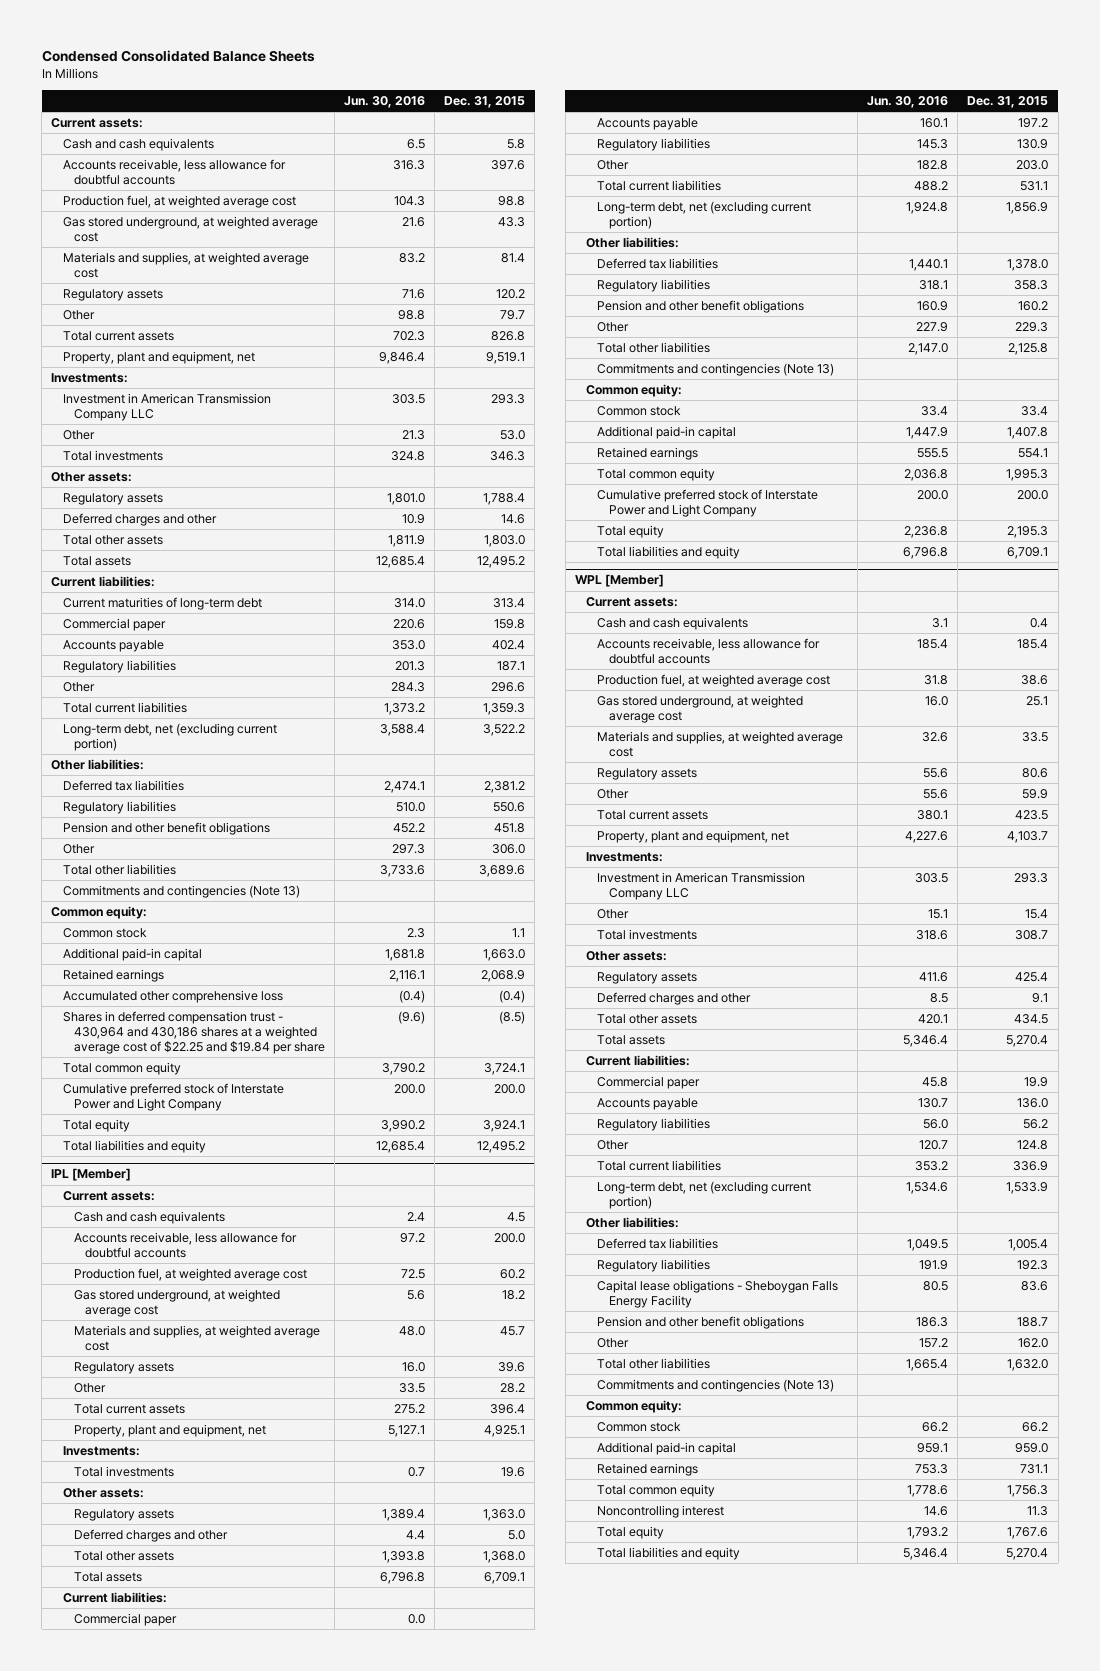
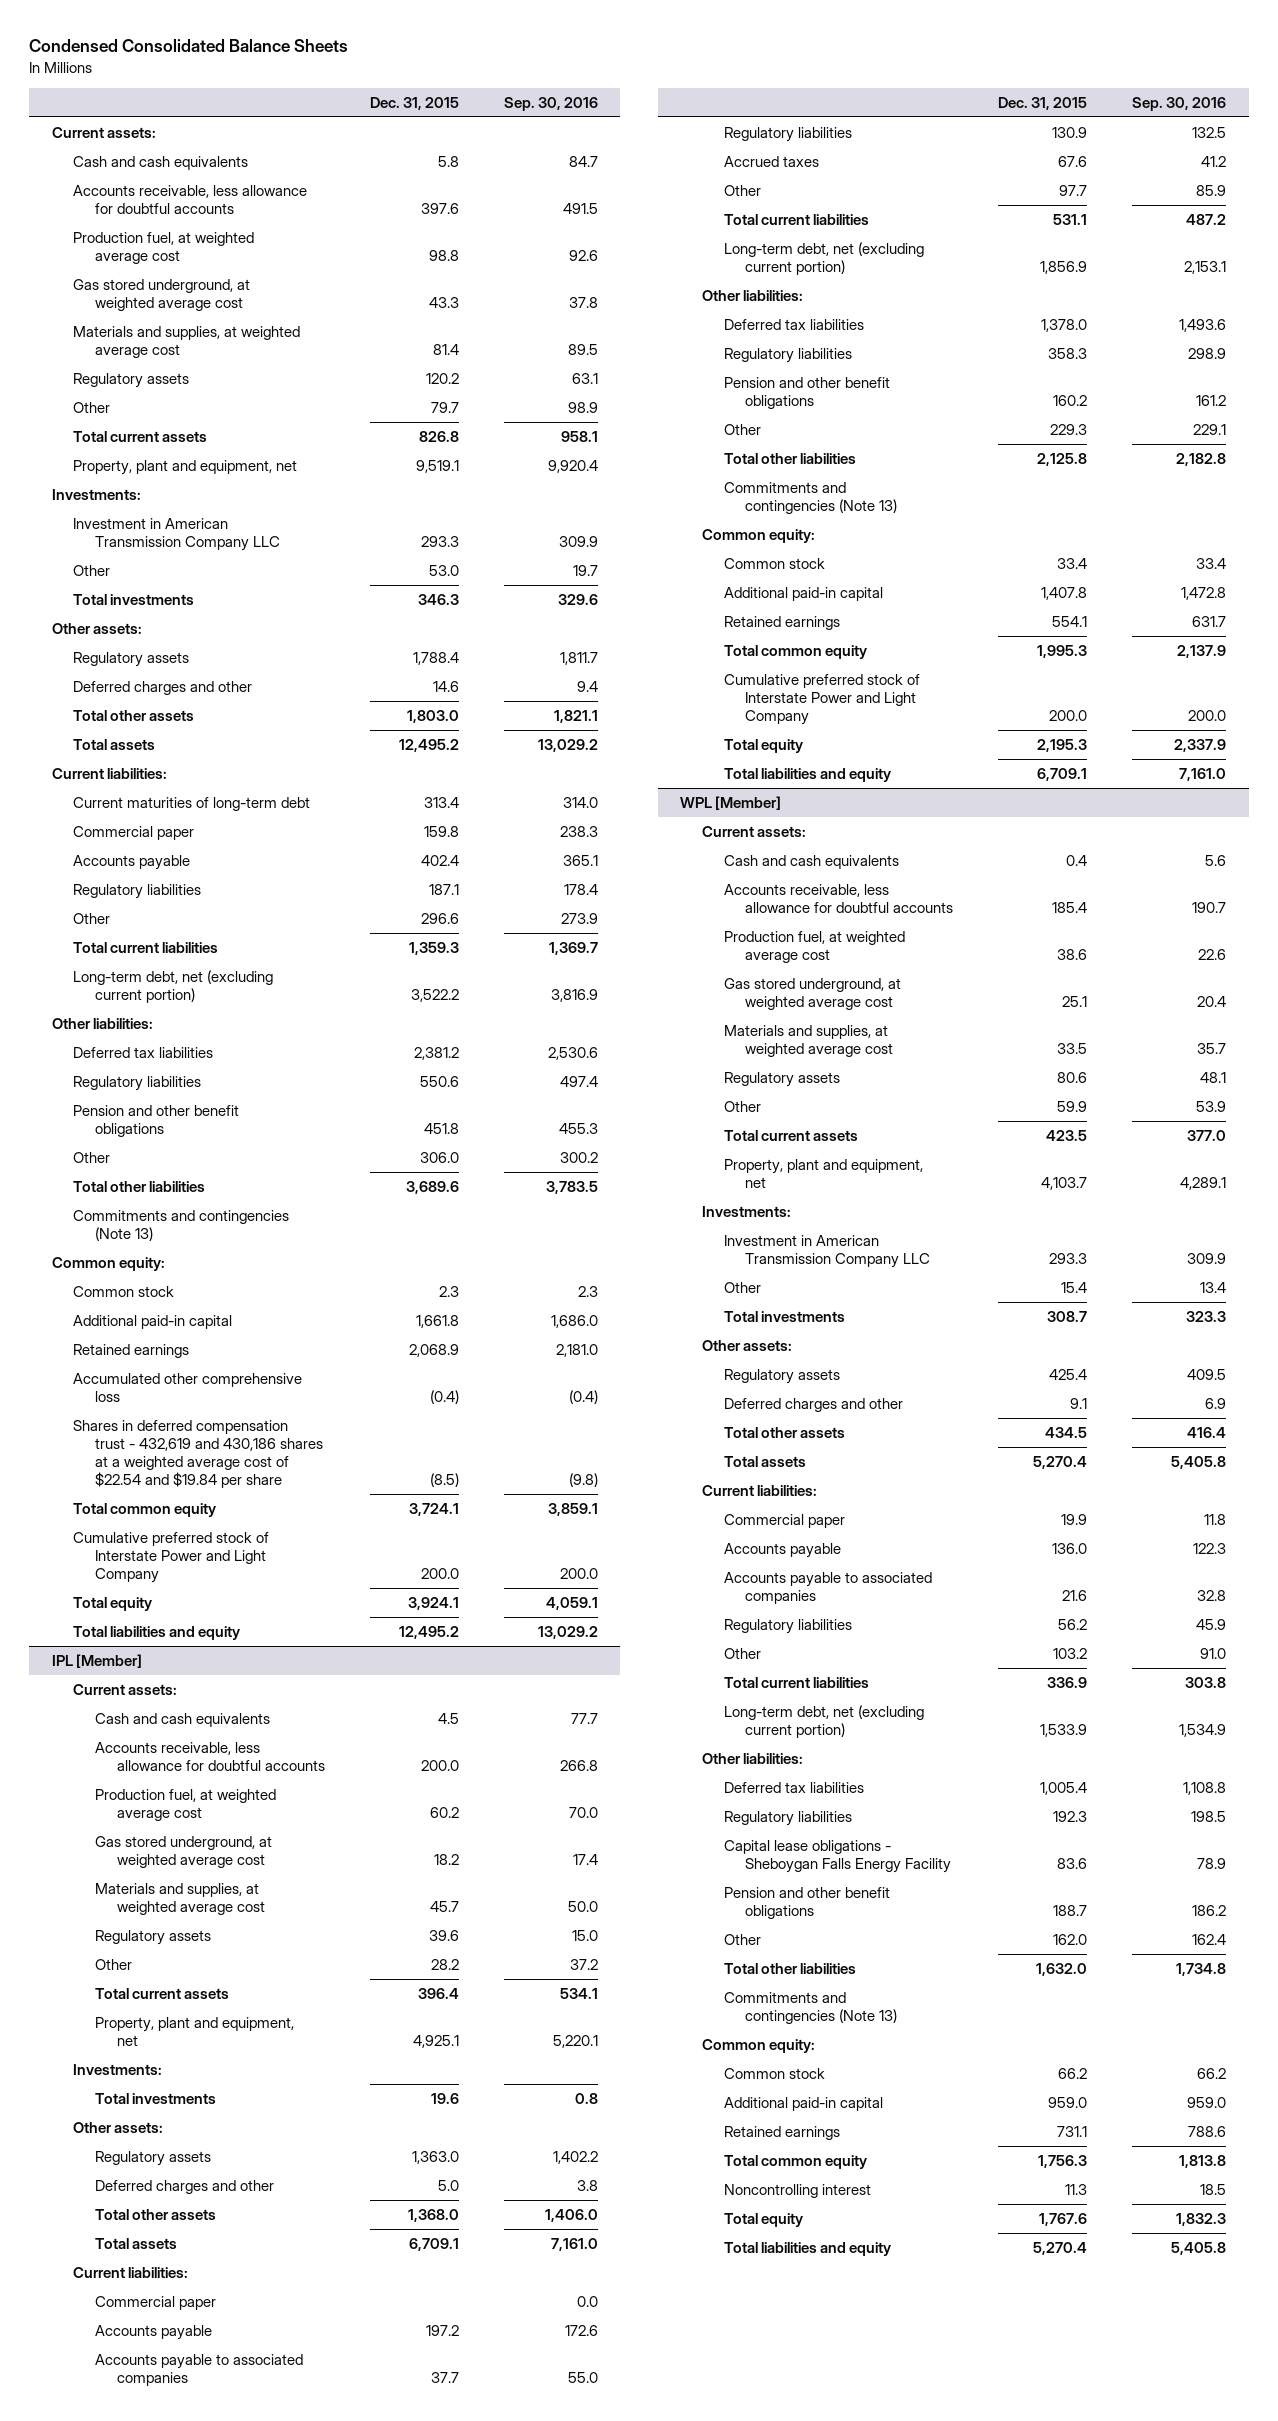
[344,95,426,108] Jun. 30, 2016 -> none
none -> [503,96,598,111] Sep. 30, 2016
[512,927,526,938] 1.1 -> [438,1285,459,1297] 2.3
[483,948,526,961] 1,663.0 -> [415,1314,459,1328] 1,661.8
[62,1010,325,1054] Shares in deferred compensation trust - 430,964 and 430,186 shares at a weighted average cost of $22.25 and $19.84 per share -> [73,1419,324,1488] Shares in deferred compensation trust - 432,619 and 430,186 shares at a weighted average cost of $22.54 and $19.84 per share
none -> [95,2353,304,2386] Accounts payable to associated companies
none -> [723,155,819,167] Accrued taxes
[1016,159,1049,170] 203.0 -> [1059,184,1088,196] 97.7
none -> [723,1571,932,1604] Accounts payable to associated companies
[1017,1139,1049,1150] 124.8 -> [1053,1647,1088,1659] 103.2

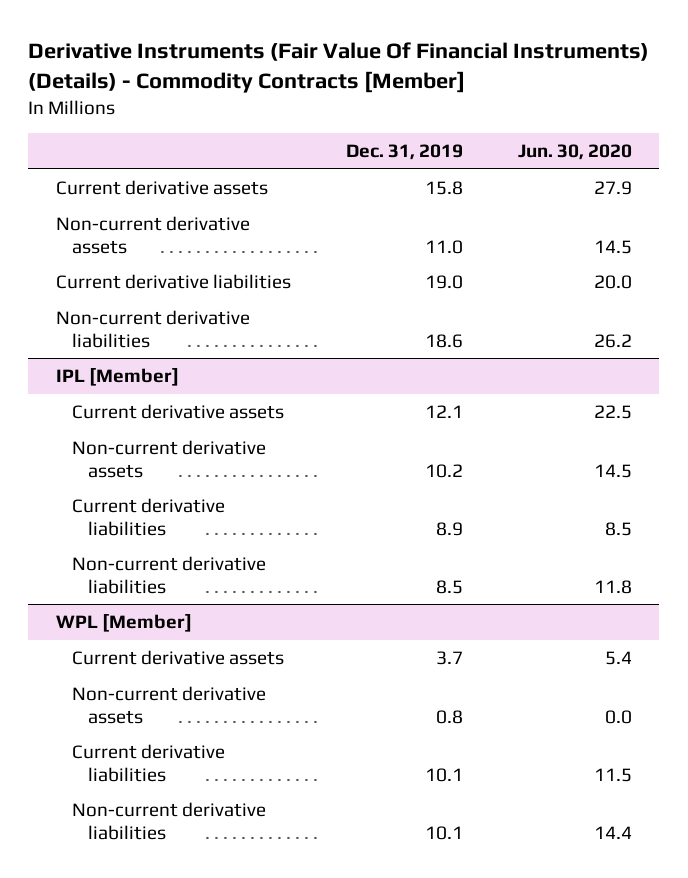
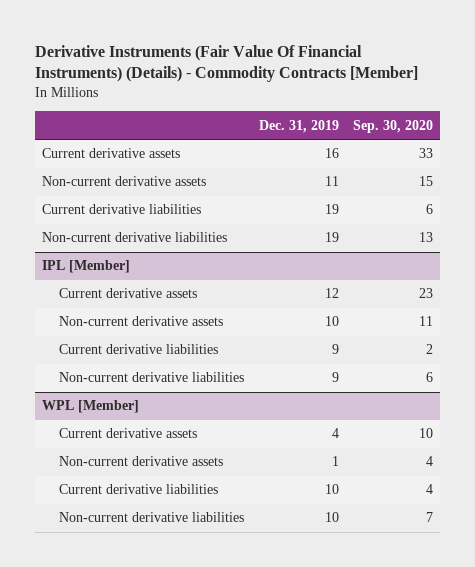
[517,143,632,160] Jun. 30, 2020 -> none
none -> [353,119,434,133] Sep. 30, 2020
[424,181,463,196] 15.8 -> [324,148,339,159] 16
[424,239,463,254] 11.0 -> [324,176,339,187] 11
[424,275,463,290] 19.0 -> [324,204,339,215] 19
[424,333,463,348] 18.6 -> [324,232,339,243] 19
[424,405,463,419] 12.1 -> [324,288,339,299] 12
[424,463,463,478] 10.2 -> [324,316,339,327] 10
[435,521,463,536] 8.9 -> [331,344,339,355] 9
[435,579,463,594] 8.5 -> [331,372,339,383] 9
[435,651,463,666] 3.7 -> [331,428,339,439] 4
[435,709,463,724] 0.8 -> [331,456,339,467] 1
[424,767,463,782] 10.1 -> [324,484,339,495] 10
[424,825,463,840] 10.1 -> [324,512,339,523] 10

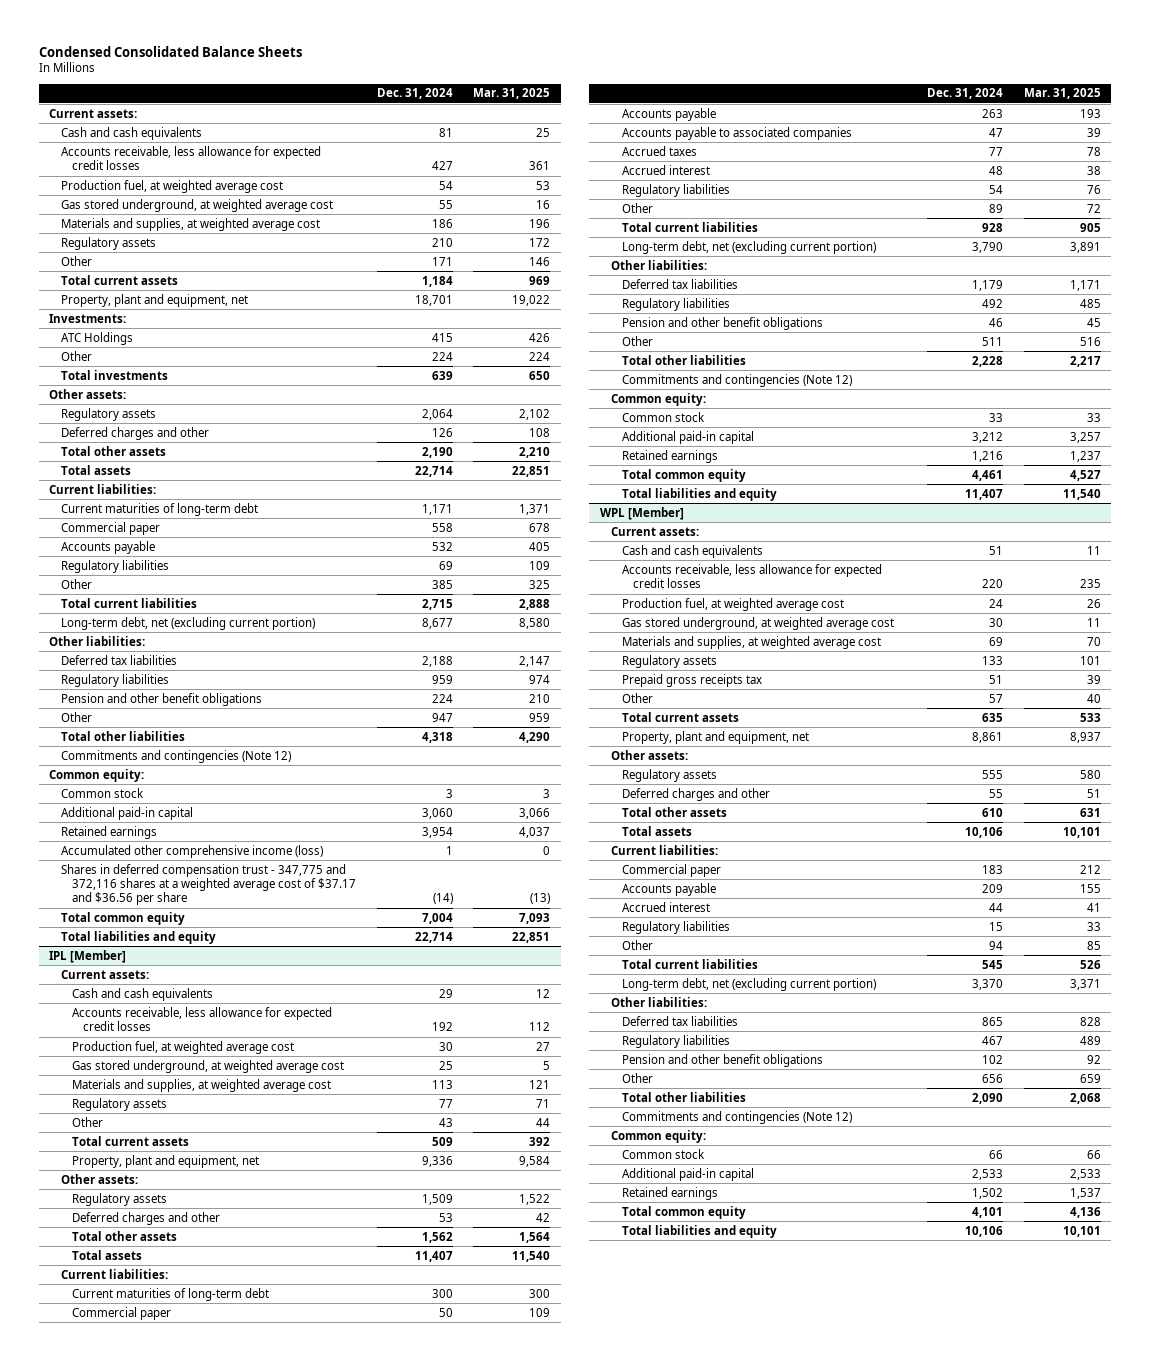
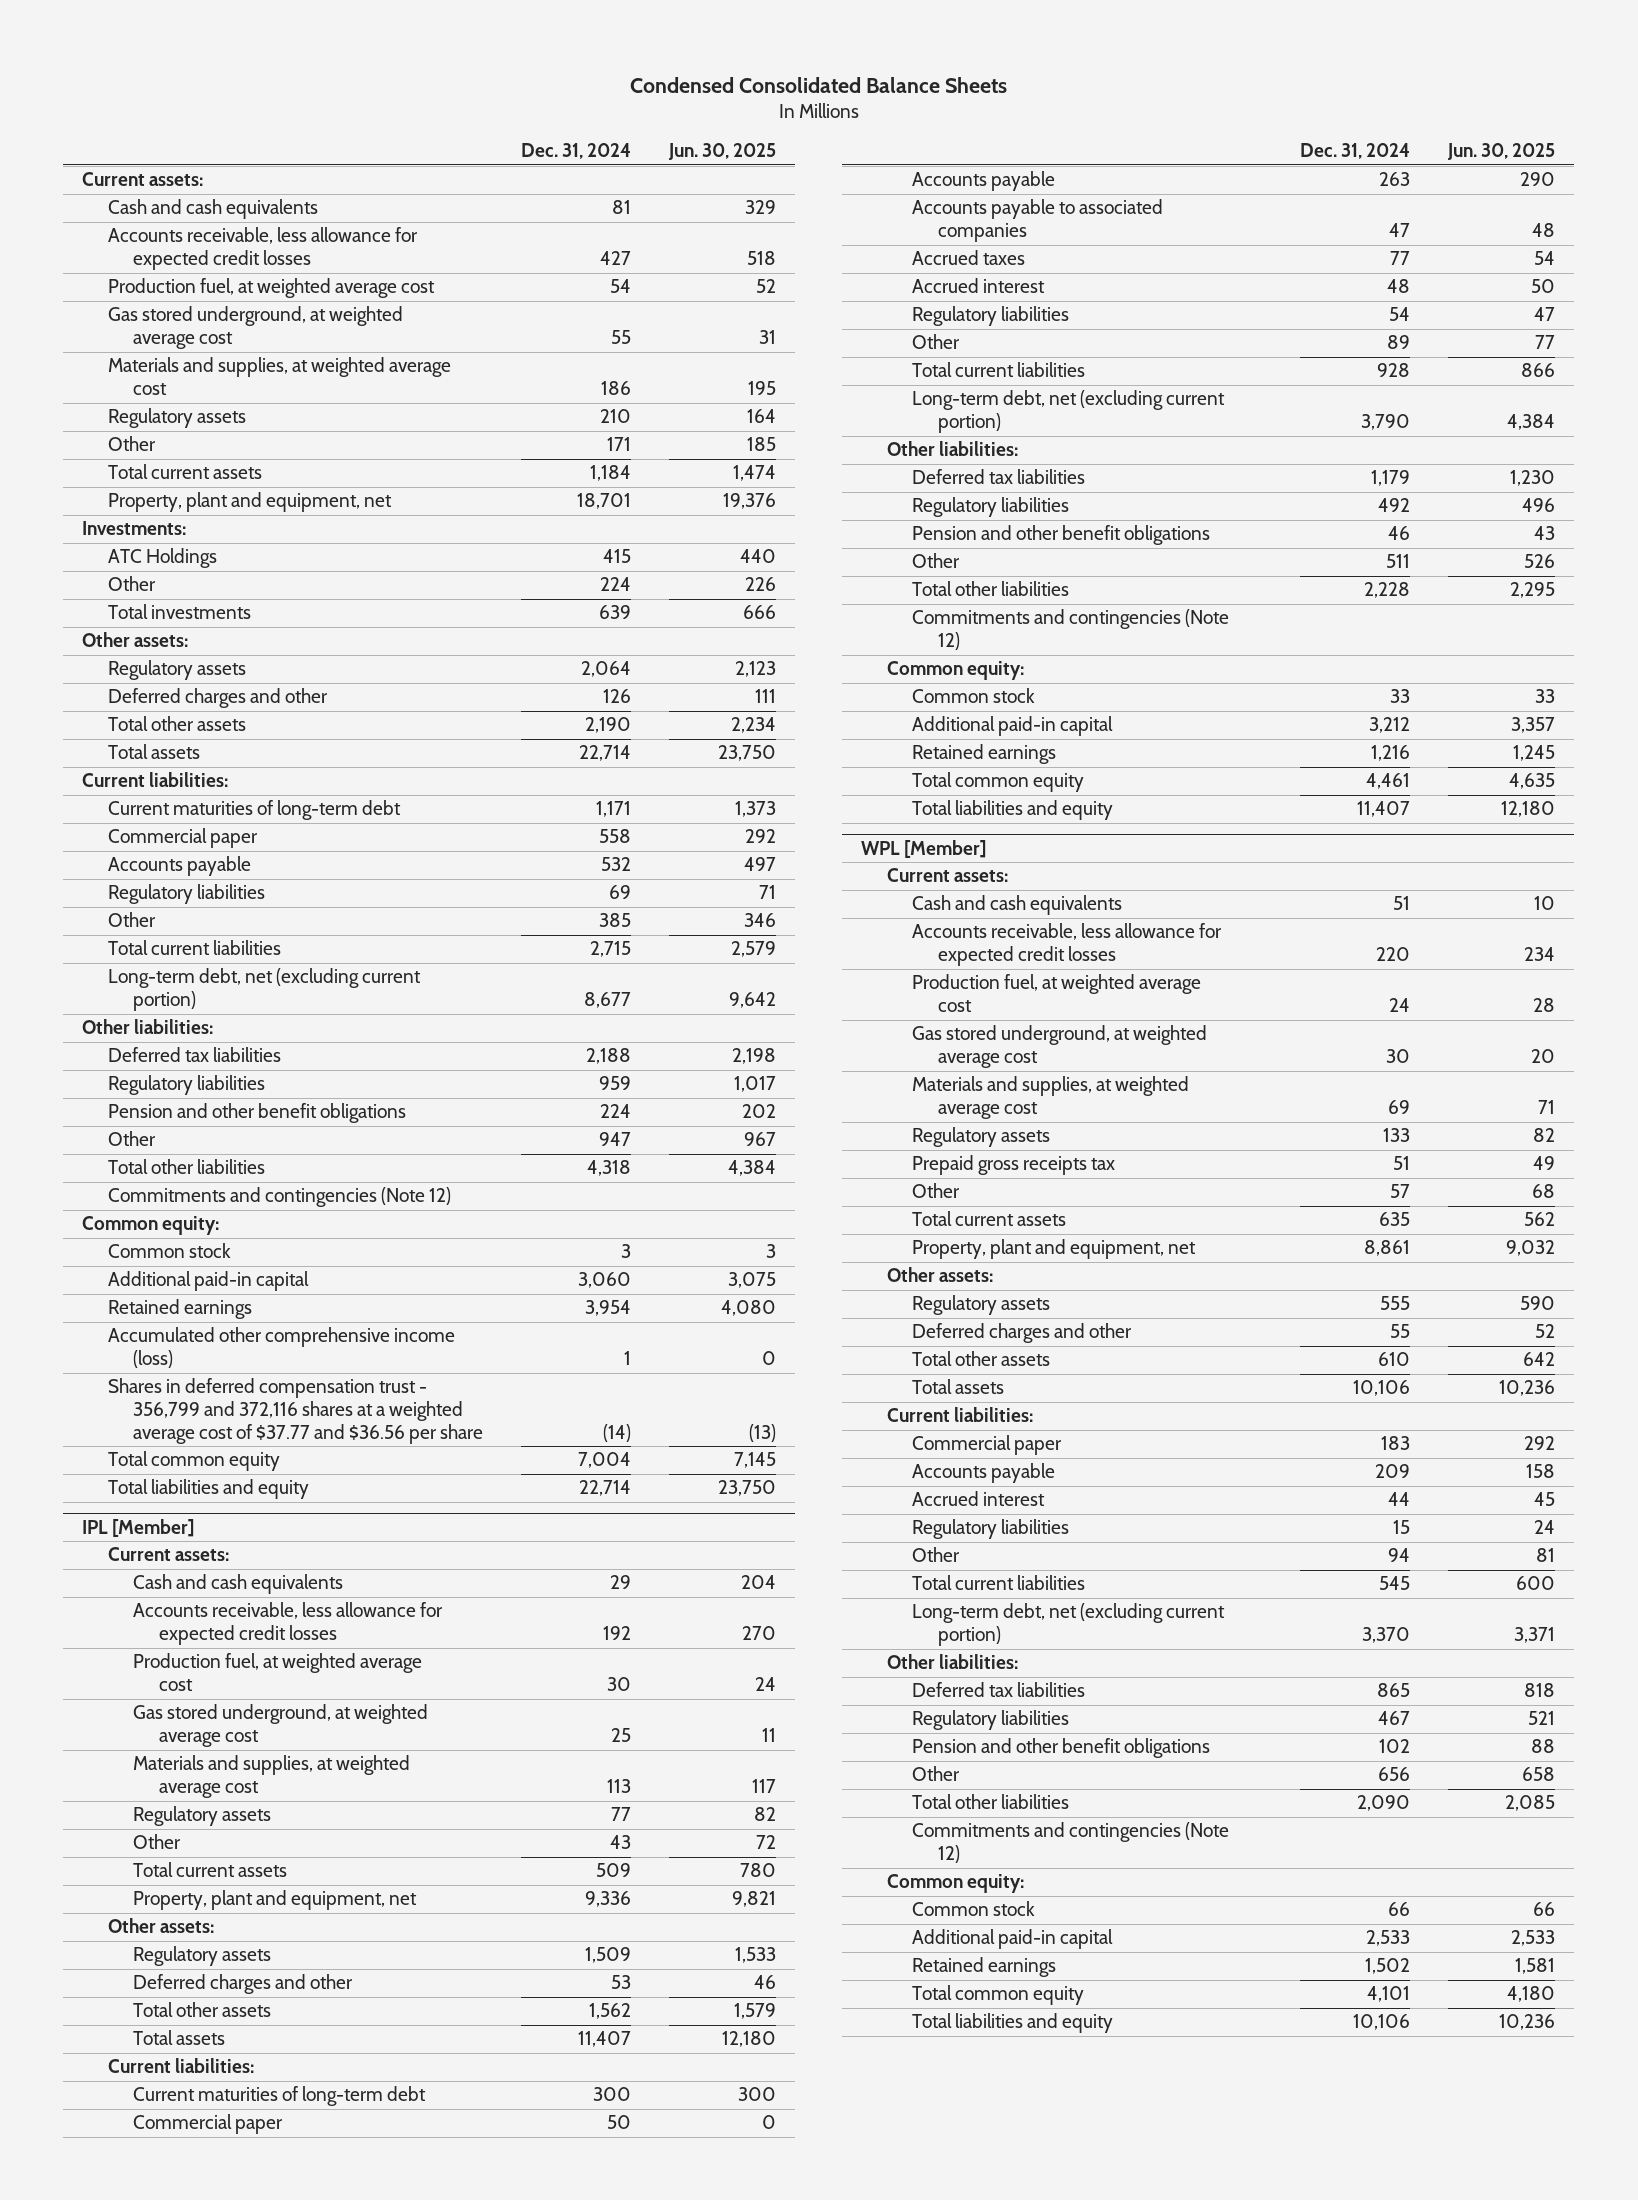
[473,88,551,100] Mar. 31, 2025 -> none
none -> [668,143,777,161] Jun. 30, 2025
[60,863,357,906] Shares in deferred compensation trust - 347,775 and 372,116 shares at a weighted average cost of $37.17 and $36.56 per share -> [107,1378,484,1445] Shares in deferred compensation trust - 356,799 and 372,116 shares at a weighted average cost of $37.77 and $36.56 per share

